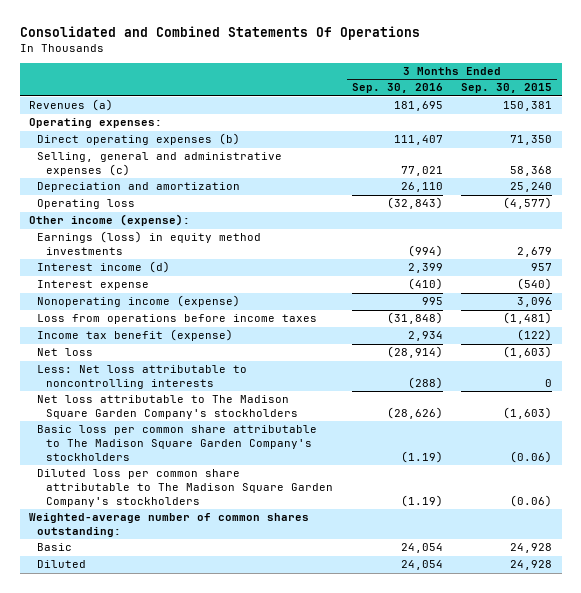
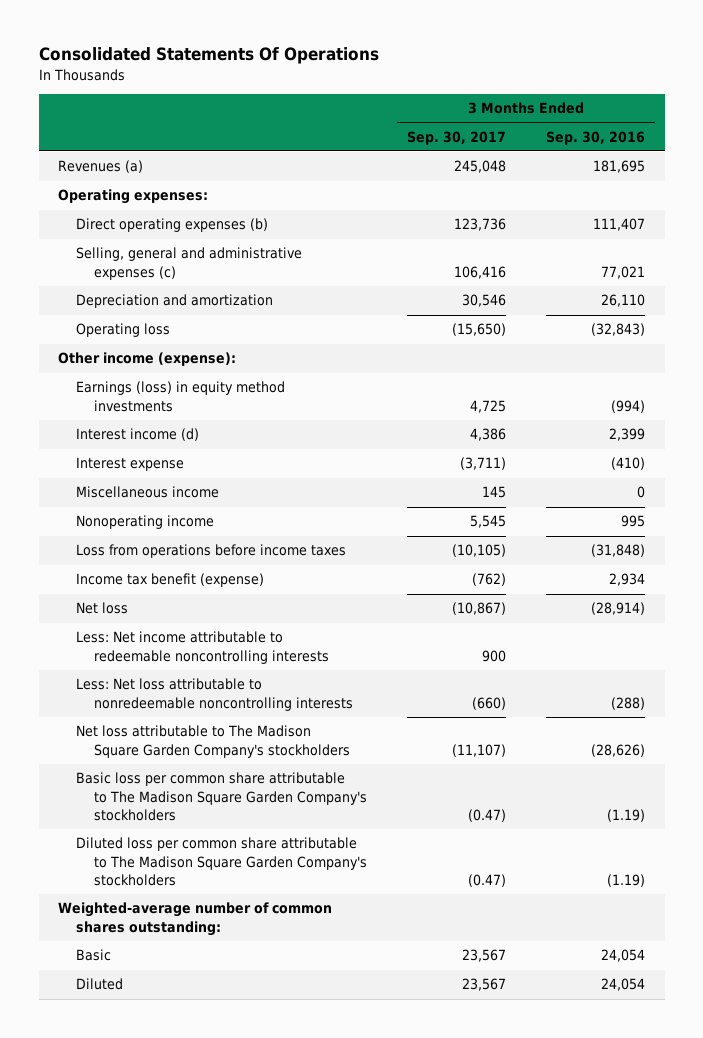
[19,25,420,40] Consolidated and Combined Statements Of Operations -> [38,47,379,65] Consolidated Statements Of Operations
[461,83,553,94] Sep. 30, 2015 -> none
none -> [407,130,507,145] Sep. 30, 2017
none -> [76,486,220,499] Miscellaneous income
[37,295,241,308] Nonoperating income (expense) -> [76,515,215,530] Nonoperating income
none -> [76,631,330,664] Less: Net income attributable to redeemable noncontrolling interests
[37,365,248,390] Less: Net loss attributable to noncontrolling interests -> [76,678,354,711] Less: Net loss attributable to nonredeemable noncontrolling interests

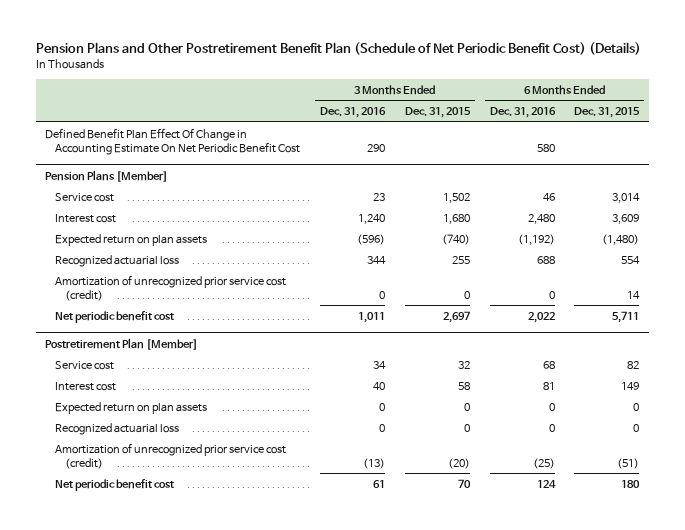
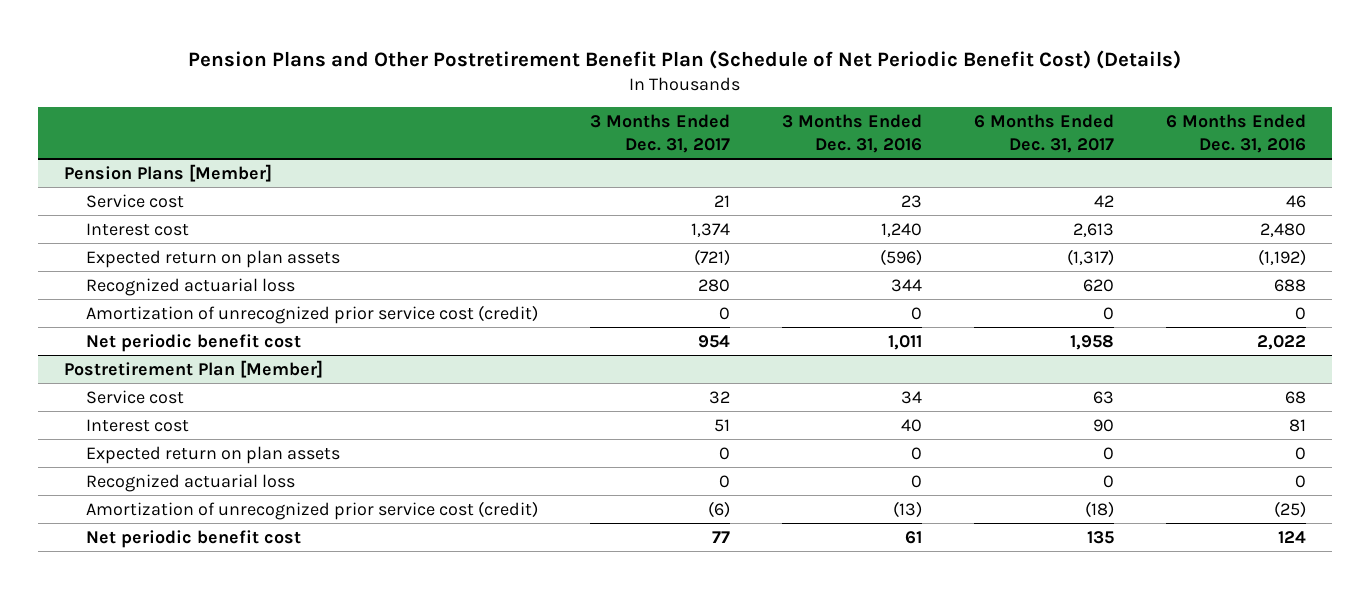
[404,107,471,119] Dec. 31, 2015 -> none
[574,107,641,119] Dec. 31, 2015 -> none
none -> [589,114,730,153] 3 Months Ended Dec. 31, 2017
none -> [973,114,1114,153] 6 Months Ended Dec. 31, 2017
[45,127,301,155] Defined Benefit Plan Effect Of Change in Accounting Estimate On Net Periodic Benefit Cost -> none

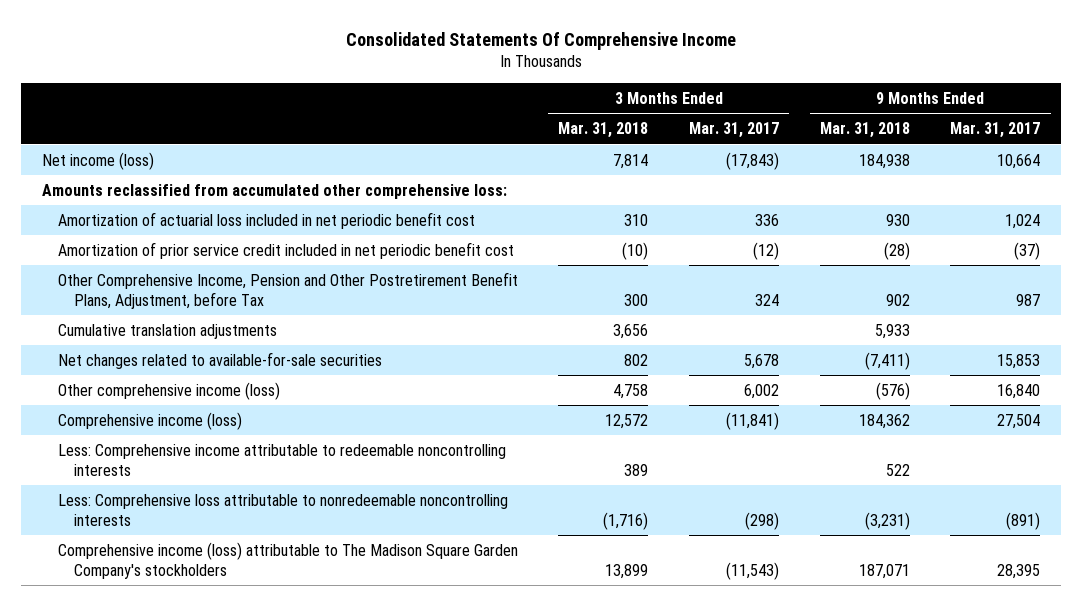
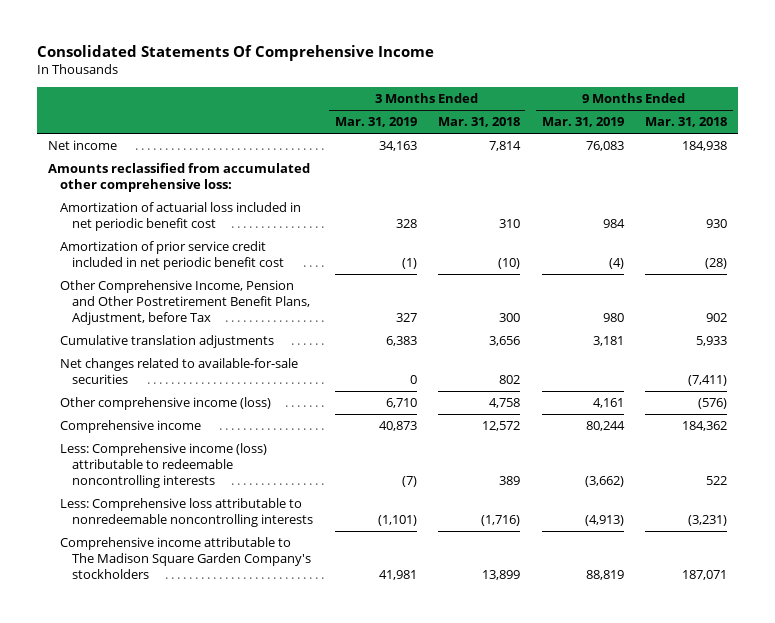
[689,121,780,138] Mar. 31, 2017 -> none
[950,121,1041,138] Mar. 31, 2017 -> none
none -> [334,117,417,128] Mar. 31, 2019
none -> [541,117,624,128] Mar. 31, 2019
[41,151,154,170] Net income (loss) -> [47,140,117,151] Net income
[57,411,242,430] Comprehensive income (loss) -> [59,420,201,434] Comprehensive income
[57,443,506,476] Less: Comprehensive income attributable to redeemable noncontrolling interests -> [59,443,267,488] Less: Comprehensive income (loss) attributable to redeemable noncontrolling interests
[57,541,518,579] Comprehensive income (loss) attributable to The Madison Square Garden Company's stockholders -> [59,537,311,579] Comprehensive income attributable to The Madison Square Garden Company's stockholders

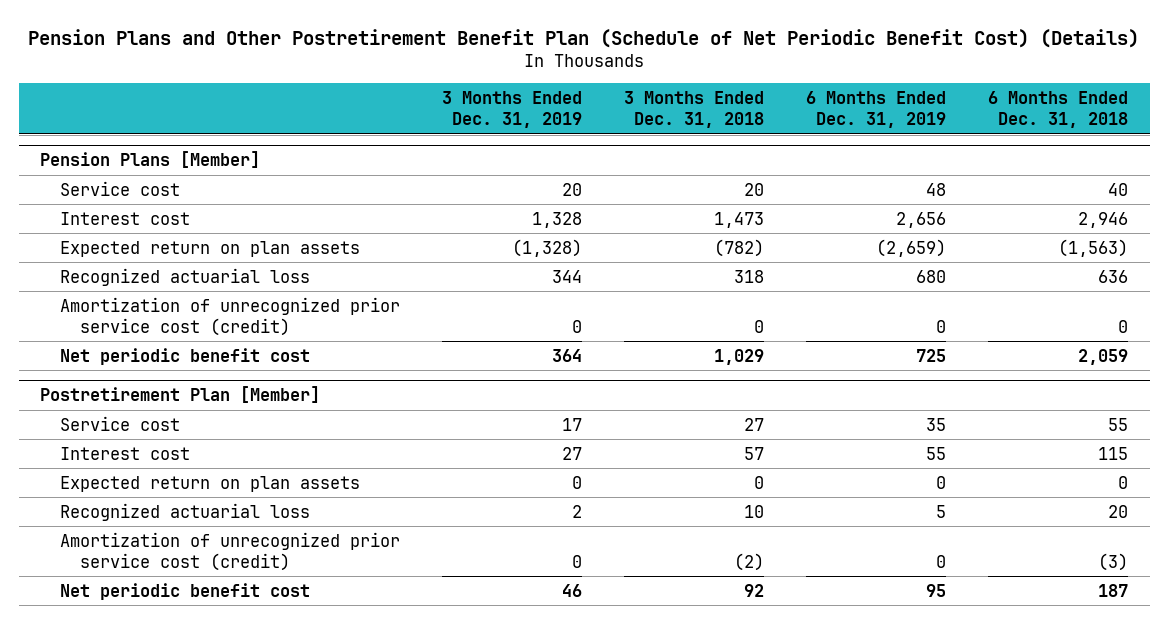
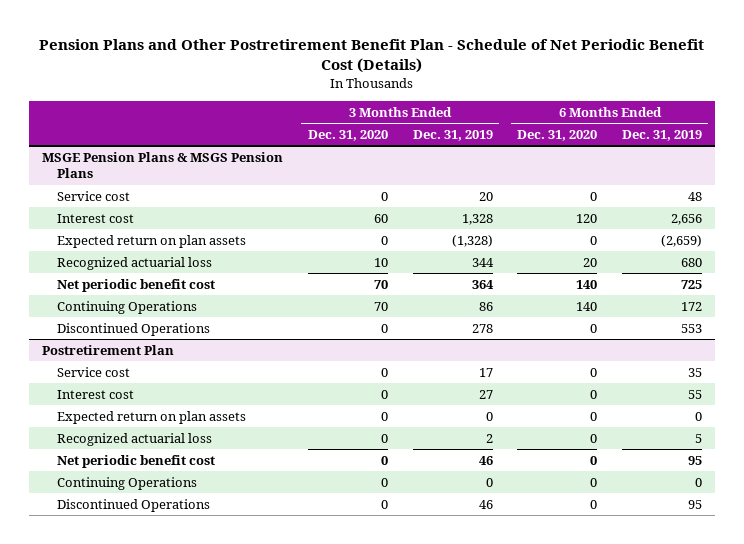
[28,28,1140,48] Pension Plans and Other Postretirement Benefit Plan (Schedule of Net Periodic Benefit Cost) (Details) -> [39,38,705,74] Pension Plans and Other Postretirement Benefit Plan - Schedule of Net Periodic Benefit Cost (Details)
[624,91,765,129] 3 Months Ended Dec. 31, 2018 -> none
[988,91,1129,129] 6 Months Ended Dec. 31, 2018 -> none
none -> [307,130,388,142] Dec. 31, 2020
none -> [517,130,598,142] Dec. 31, 2020
[39,151,260,169] Pension Plans [Member] -> [41,151,283,179] MSGE Pension Plans & MSGS Pension Plans
[59,296,400,336] Amortization of unrecognized prior service cost (credit) -> none
none -> [57,300,198,314] Continuing Operations
none -> [57,322,211,336] Discontinued Operations
[39,386,320,404] Postretirement Plan [Member] -> [41,344,174,355] Postretirement Plan
[59,531,400,571] Amortization of unrecognized prior service cost (credit) -> none
none -> [57,476,198,490] Continuing Operations
none -> [57,498,211,512] Discontinued Operations

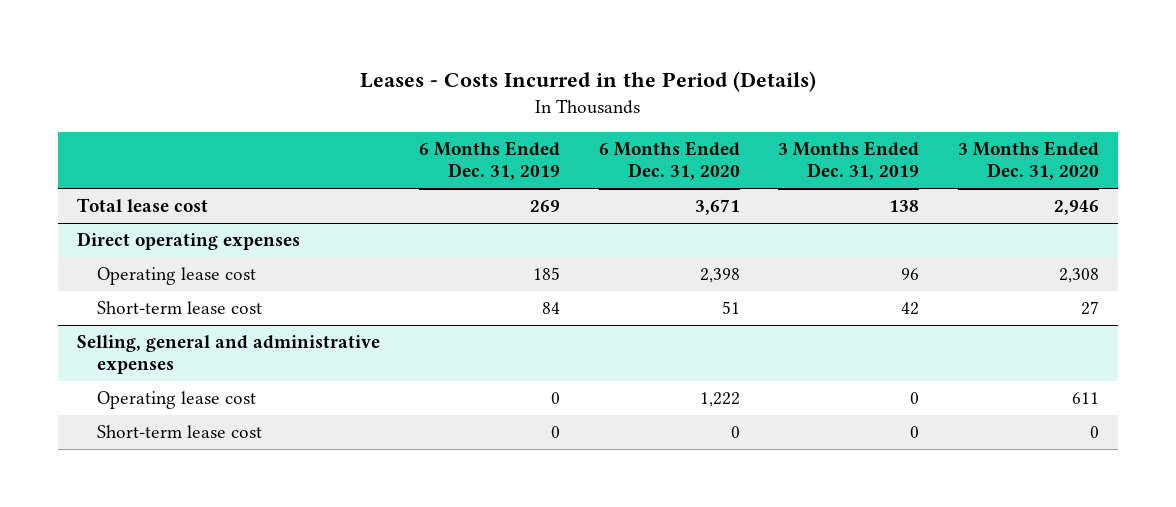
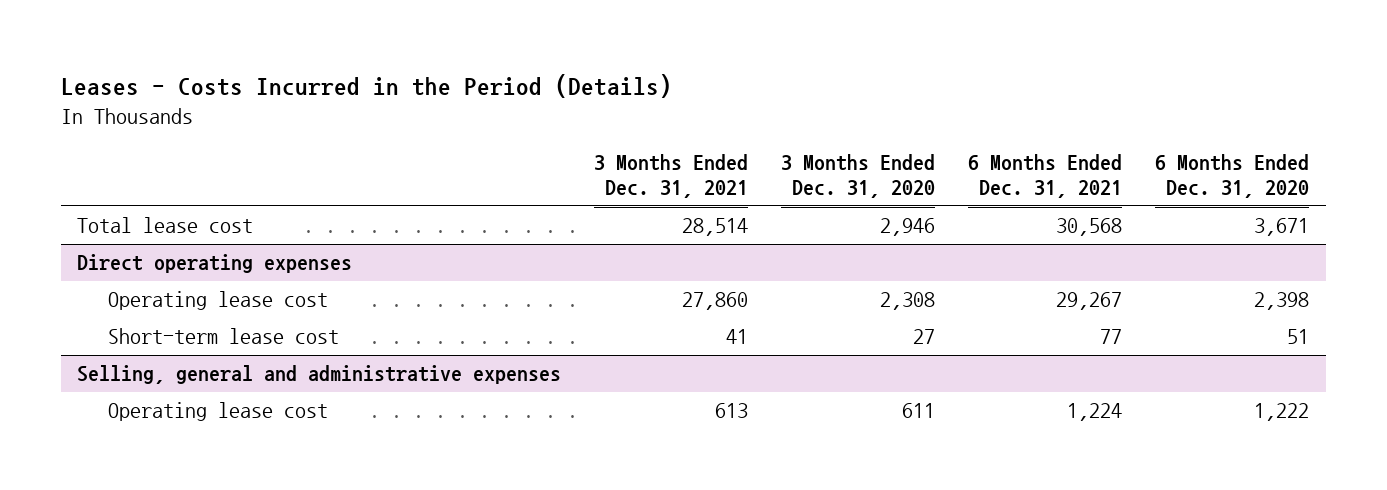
[418,141,560,181] 6 Months Ended Dec. 31, 2019 -> none
[778,141,920,181] 3 Months Ended Dec. 31, 2019 -> none
none -> [594,154,749,199] 3 Months Ended Dec. 31, 2021
none -> [968,154,1123,199] 6 Months Ended Dec. 31, 2021
[96,425,262,439] Short-term lease cost -> none

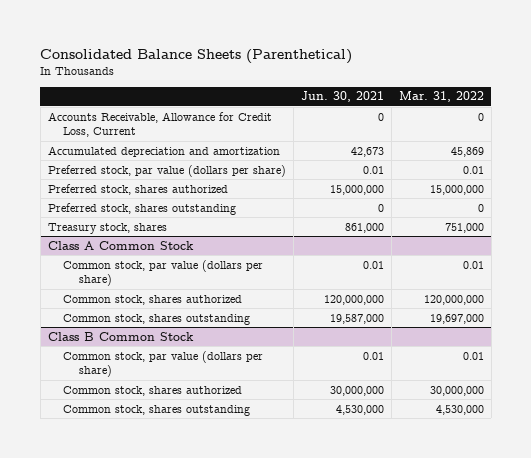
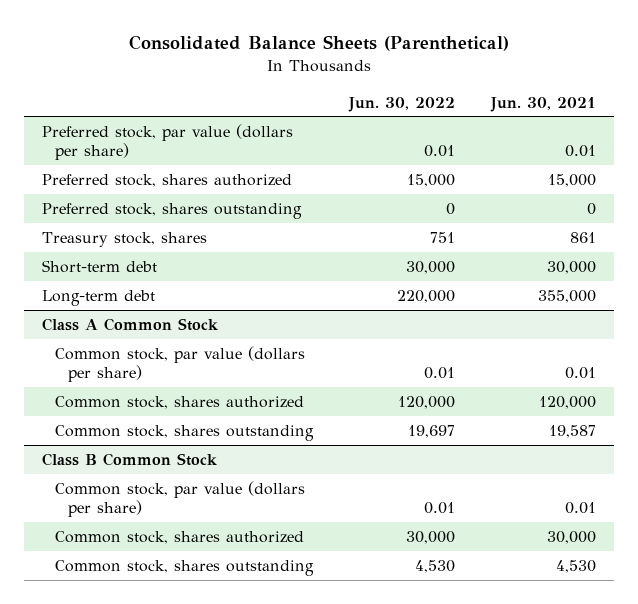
[398,91,484,103] Mar. 31, 2022 -> none
none -> [347,96,455,112] Jun. 30, 2022
[47,111,272,138] Accounts Receivable, Allowance for Credit Loss, Current -> none
[47,145,280,157] Accumulated depreciation and amortization -> none
[329,184,384,195] 15,000,000 -> [547,174,596,188] 15,000
[344,222,384,233] 861,000 -> [569,232,596,244] 861
none -> [42,260,158,274] Short-term debt
none -> [42,290,156,307] Long-term debt
[323,294,384,305] 120,000,000 -> [538,396,596,410] 120,000
[329,313,384,324] 19,587,000 -> [548,425,596,439] 19,587
[329,385,384,396] 30,000,000 -> [546,531,596,545] 30,000
[335,404,384,415] 4,530,000 -> [555,560,596,574] 4,530

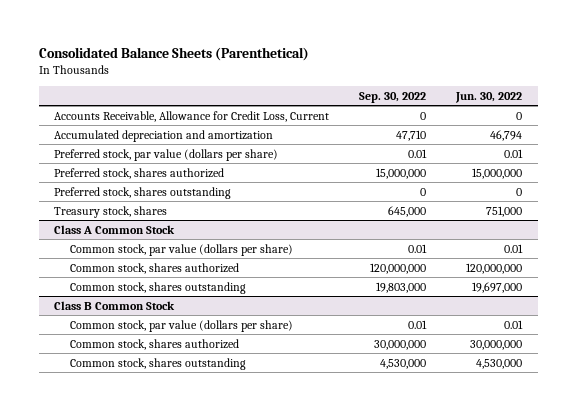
[489,96,596,112] Jun. 30, 2021 -> none
none -> [359,92,427,104] Sep. 30, 2022
none -> [53,110,329,122] Accounts Receivable, Allowance for Credit Loss, Current
none -> [53,129,273,142] Accumulated depreciation and amortization
[406,174,455,188] 15,000 -> [472,167,523,179] 15,000,000
[42,260,158,274] Short-term debt -> none
[42,290,156,307] Long-term debt -> none
[429,232,455,244] 751 -> [486,205,523,217] 751,000
[397,396,455,410] 120,000 -> [466,262,523,274] 120,000,000
[407,425,455,439] 19,697 -> [472,281,523,293] 19,697,000
[405,531,455,545] 30,000 -> [470,339,523,350] 30,000,000
[414,560,455,574] 4,530 -> [476,358,523,369] 4,530,000

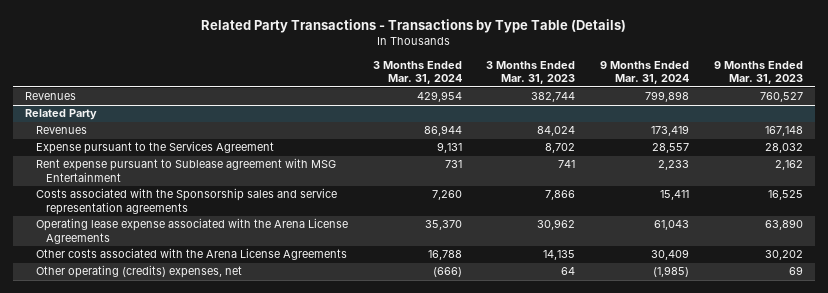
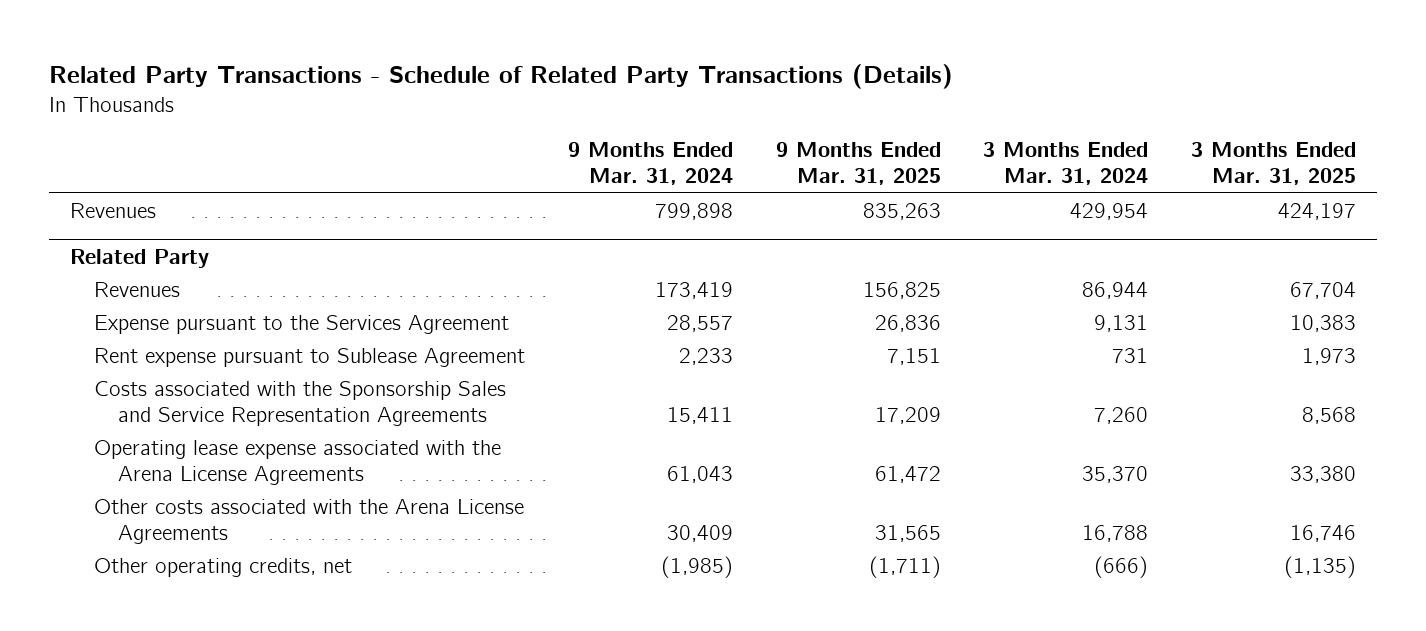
[201,19,627,34] Related Party Transactions - Transactions by Type Table (Details) -> [49,63,954,89] Related Party Transactions - Schedule of Related Party Transactions (Details)
[486,61,576,85] 3 Months Ended Mar. 31, 2023 -> none
[714,61,804,85] 9 Months Ended Mar. 31, 2023 -> none
none -> [775,142,941,186] 9 Months Ended Mar. 31, 2025
none -> [1190,142,1356,186] 3 Months Ended Mar. 31, 2025
[35,158,336,182] Rent expense pursuant to Sublease agreement with MSG Entertainment -> [94,348,526,368] Rent expense pursuant to Sublease Agreement
[35,188,337,215] Costs associated with the Sponsorship sales and service representation agreements -> [94,381,507,427] Costs associated with the Sponsorship Sales and Service Representation Agreements
[35,265,242,279] Other operating (credits) expenses, net -> [94,558,353,578] Other operating credits, net

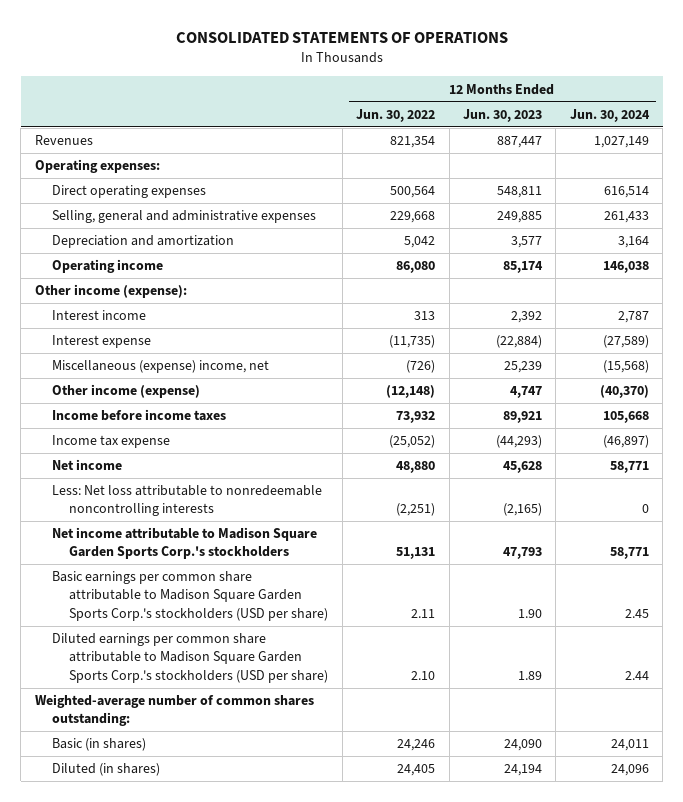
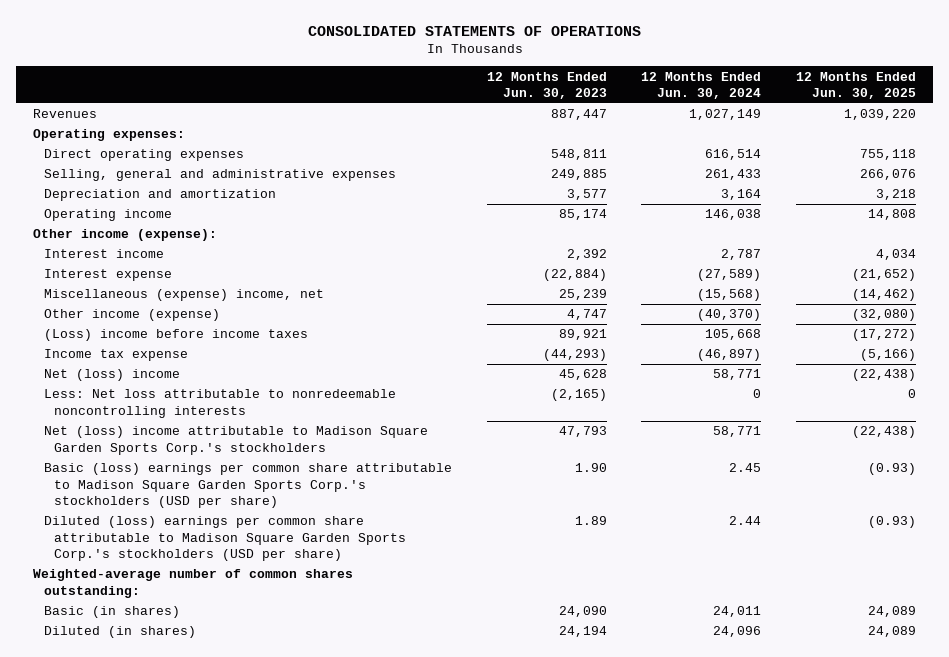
[356,108,436,122] Jun. 30, 2022 -> none
none -> [795,71,916,100] 12 Months Ended Jun. 30, 2025
[52,409,227,422] Income before income taxes -> [43,329,308,342] (Loss) income before income taxes
[52,459,123,471] Net income -> [43,369,180,382] Net (loss) income
[52,527,318,560] Net income attributable to Madison Square Garden Sports Corp.'s stockholders -> [43,426,428,455] Net (loss) income attributable to Madison Square Garden Sports Corp.'s stockholders
[52,571,329,621] Basic earnings per common share attributable to Madison Square Garden Sports Corp.'s stockholders (USD per share) -> [43,463,452,509] Basic (loss) earnings per common share attributable to Madison Square Garden Sports Corp.'s stockholders (USD per share)
[52,633,329,683] Diluted earnings per common share attributable to Madison Square Garden Sports Corp.'s stockholders (USD per share) -> [43,516,407,562] Diluted (loss) earnings per common share attributable to Madison Square Garden Sports Corp.'s stockholders (USD per share)

